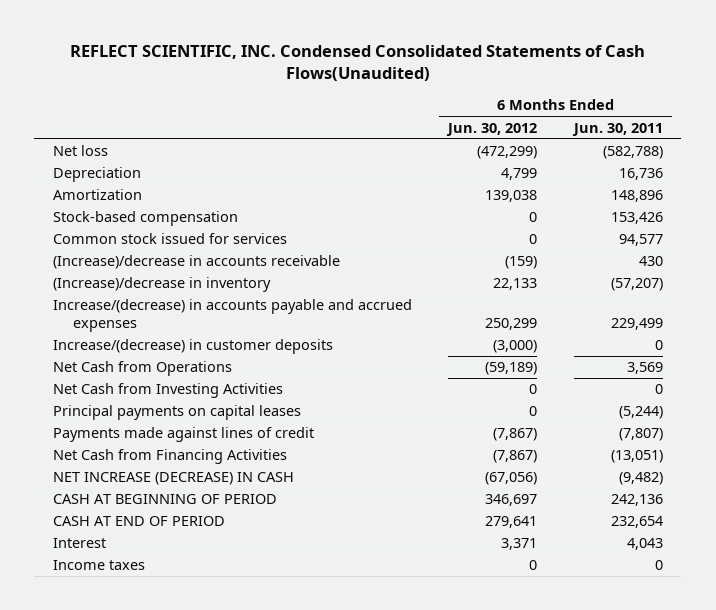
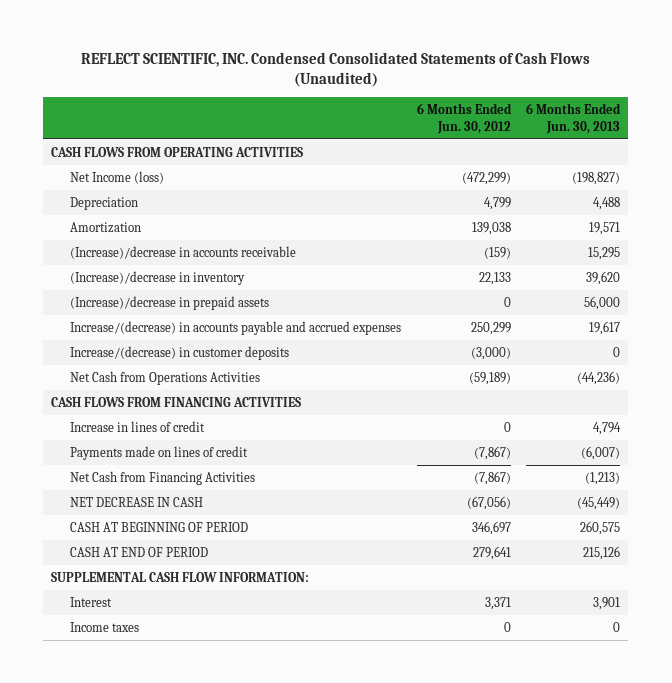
[69,44,645,82] REFLECT SCIENTIFIC, INC. Condensed Consolidated Statements of Cash Flows(Unaudited) -> [80,51,590,88] REFLECT SCIENTIFIC, INC. Condensed Consolidated Statements of Cash Flows (Unaudited)
[571,122,663,136] Jun. 30, 2011 -> none
none -> [526,103,622,134] 6 Months Ended Jun. 30, 2013
none -> [51,146,304,157] CASH FLOWS FROM OPERATING ACTIVITIES
[52,145,108,157] Net loss -> [69,170,164,184] Net Income (loss)
[52,211,238,227] Stock-based compensation -> none
[52,233,287,245] Common stock issued for services -> none
none -> [69,295,269,310] (Increase)/decrease in prepaid assets
[52,361,232,377] Net Cash from Operations -> none
[52,405,301,421] Principal payments on capital leases -> none
[52,383,283,399] Net Cash from Investing Activities -> [69,370,260,385] Net Cash from Operations Activities
[529,384,538,395] 0 -> [468,371,511,385] (59,189)
none -> [51,396,302,407] CASH FLOWS FROM FINANCING ACTIVITIES
none -> [69,420,205,432] Increase in lines of credit
[52,427,314,443] Payments made against lines of credit -> [69,445,248,460] Payments made on lines of credit
[52,472,294,486] NET INCREASE (DECREASE) IN CASH -> [69,496,203,507] NET DECREASE IN CASH
none -> [51,571,310,582] SUPPLEMENTAL CASH FLOW INFORMATION:

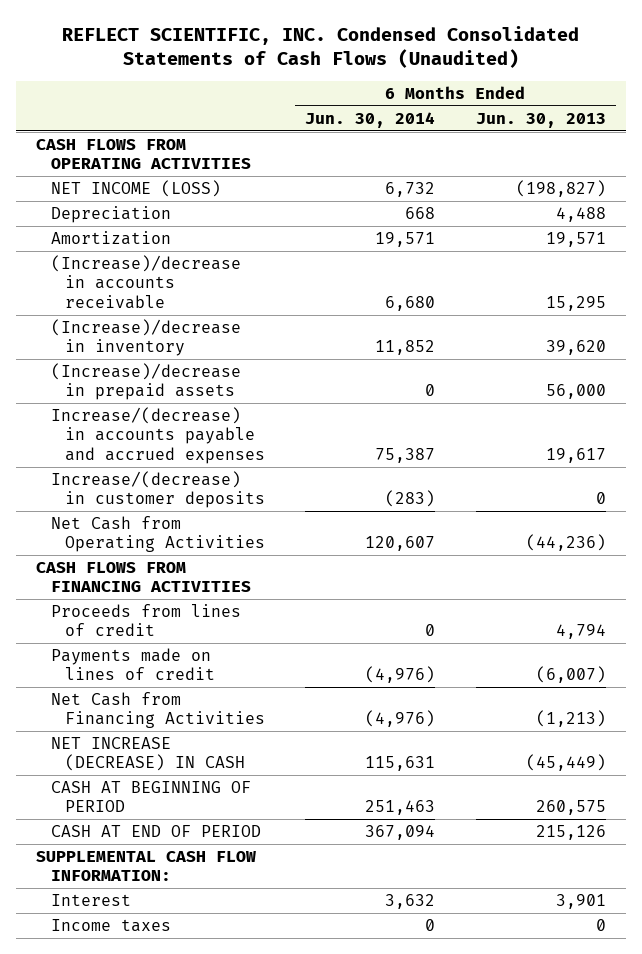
[416,103,512,134] 6 Months Ended Jun. 30, 2012 -> none
none -> [305,111,436,128] Jun. 30, 2014
[69,170,164,184] Net Income (loss) -> [50,179,221,197] NET INCOME (LOSS)
[69,370,260,385] Net Cash from Operations Activities -> [50,515,265,553] Net Cash from Operating Activities
[69,420,205,432] Increase in lines of credit -> [50,603,241,637] Proceeds from lines of credit
[69,496,203,507] NET DECREASE IN CASH -> [50,736,245,772] NET INCREASE (DECREASE) IN CASH

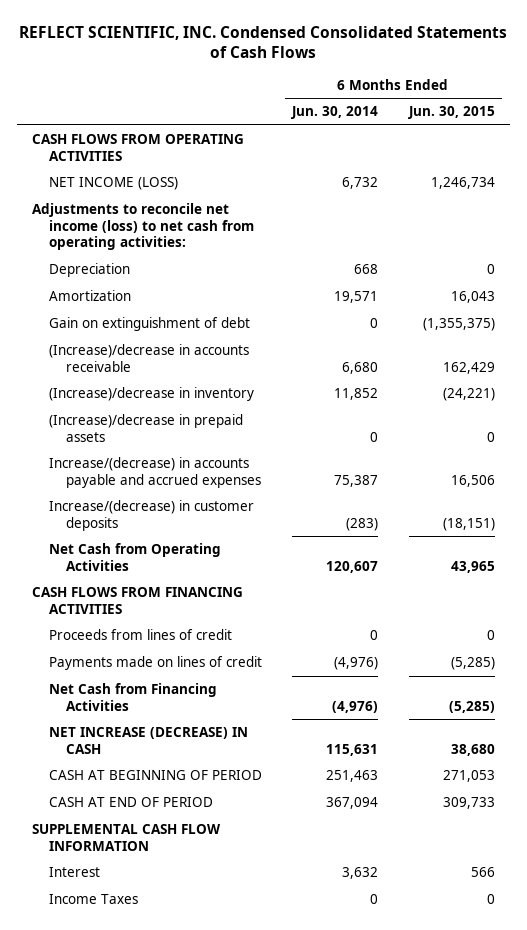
[62,25,580,69] REFLECT SCIENTIFIC, INC. Condensed Consolidated Statements of Cash Flows (Unaudited) -> [19,25,508,59] REFLECT SCIENTIFIC, INC. Condensed Consolidated Statements of Cash Flows
[475,112,606,128] Jun. 30, 2013 -> none
none -> [407,106,495,120] Jun. 30, 2015
none -> [32,203,255,251] Adjustments to reconcile net income (loss) to net cash from operating activities:
none -> [49,317,251,332] Gain on extinguishment of debt
[36,850,257,882] SUPPLEMENTAL CASH FLOW INFORMATION: -> [32,824,222,851] SUPPLEMENTAL CASH FLOW INFORMATION
[50,918,171,932] Income taxes -> [49,894,139,905] Income Taxes

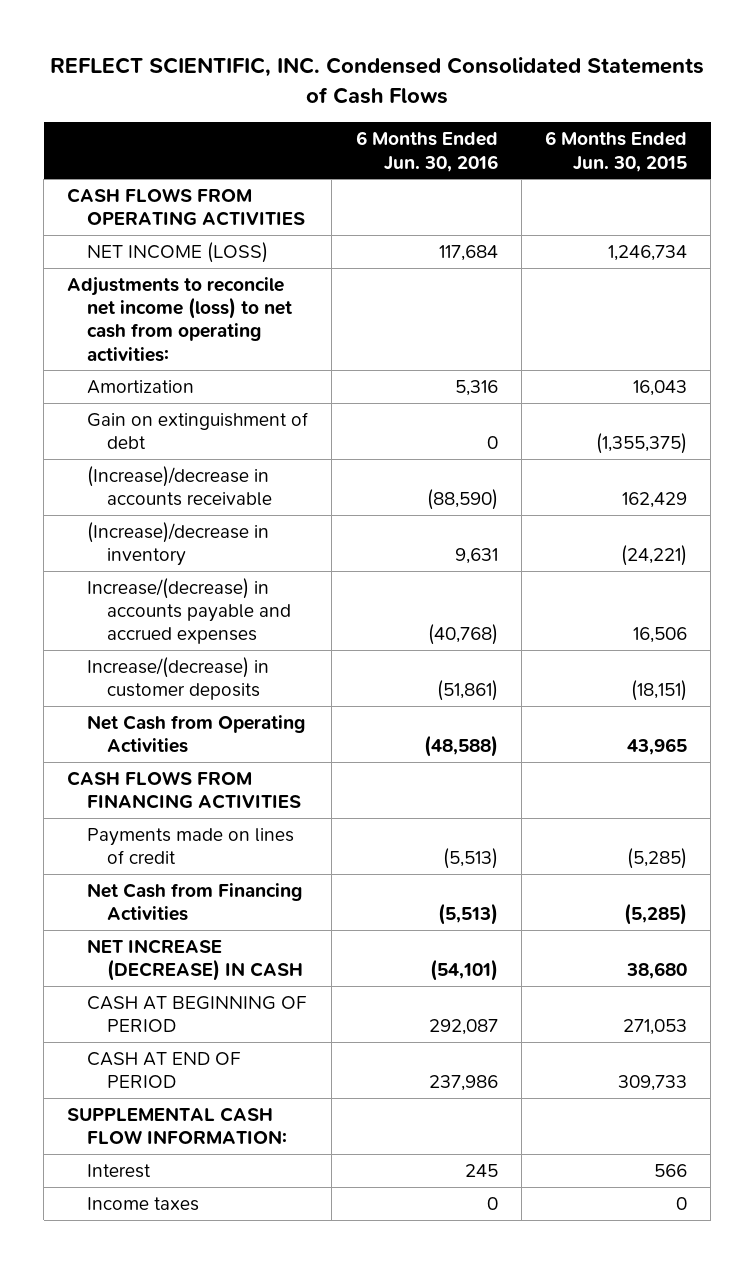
[291,106,379,120] Jun. 30, 2014 -> none
none -> [355,131,498,172] 6 Months Ended Jun. 30, 2016
[49,263,131,278] Depreciation -> none
[49,414,244,442] (Increase)/decrease in prepaid assets -> none
[49,629,233,641] Proceeds from lines of credit -> none
[32,824,222,851] SUPPLEMENTAL CASH FLOW INFORMATION -> [67,1106,288,1145] SUPPLEMENTAL CASH FLOW INFORMATION:
[49,894,139,905] Income Taxes -> [87,1196,200,1211] Income taxes

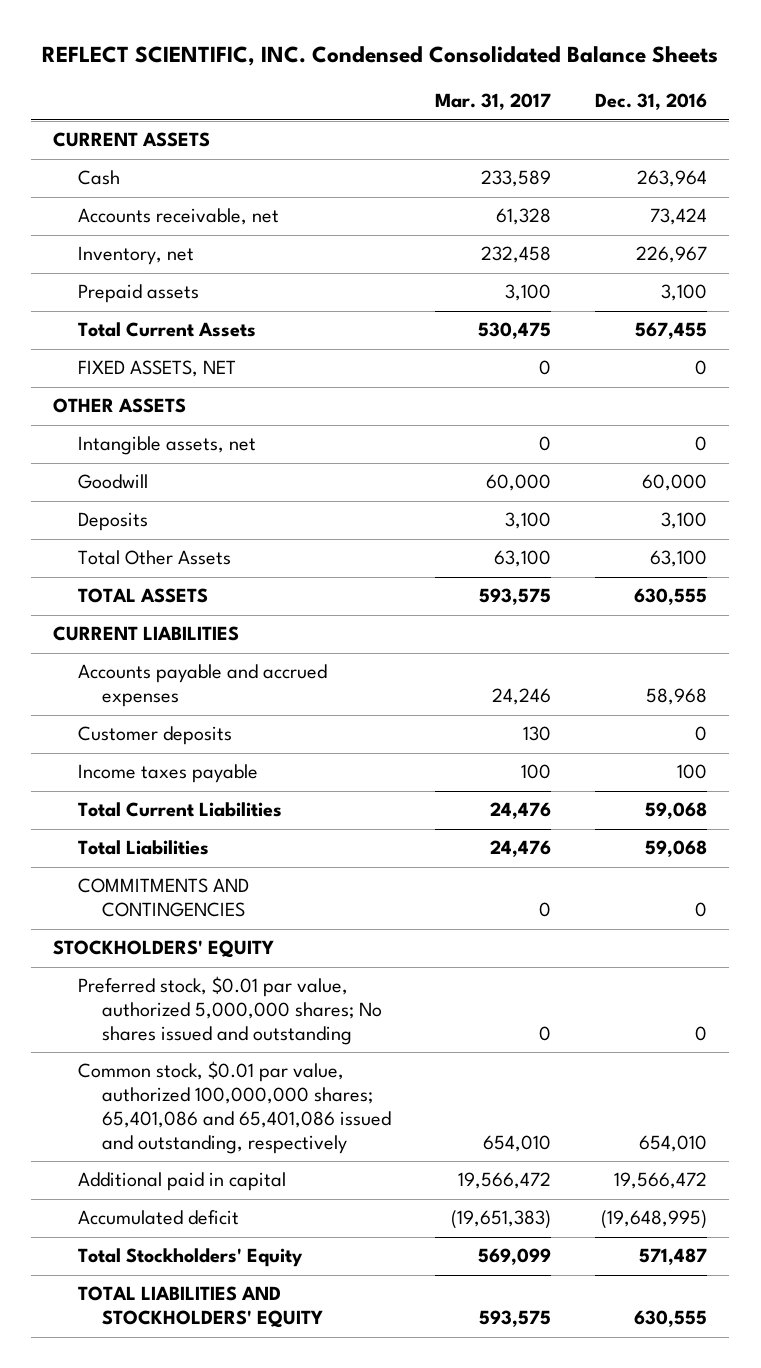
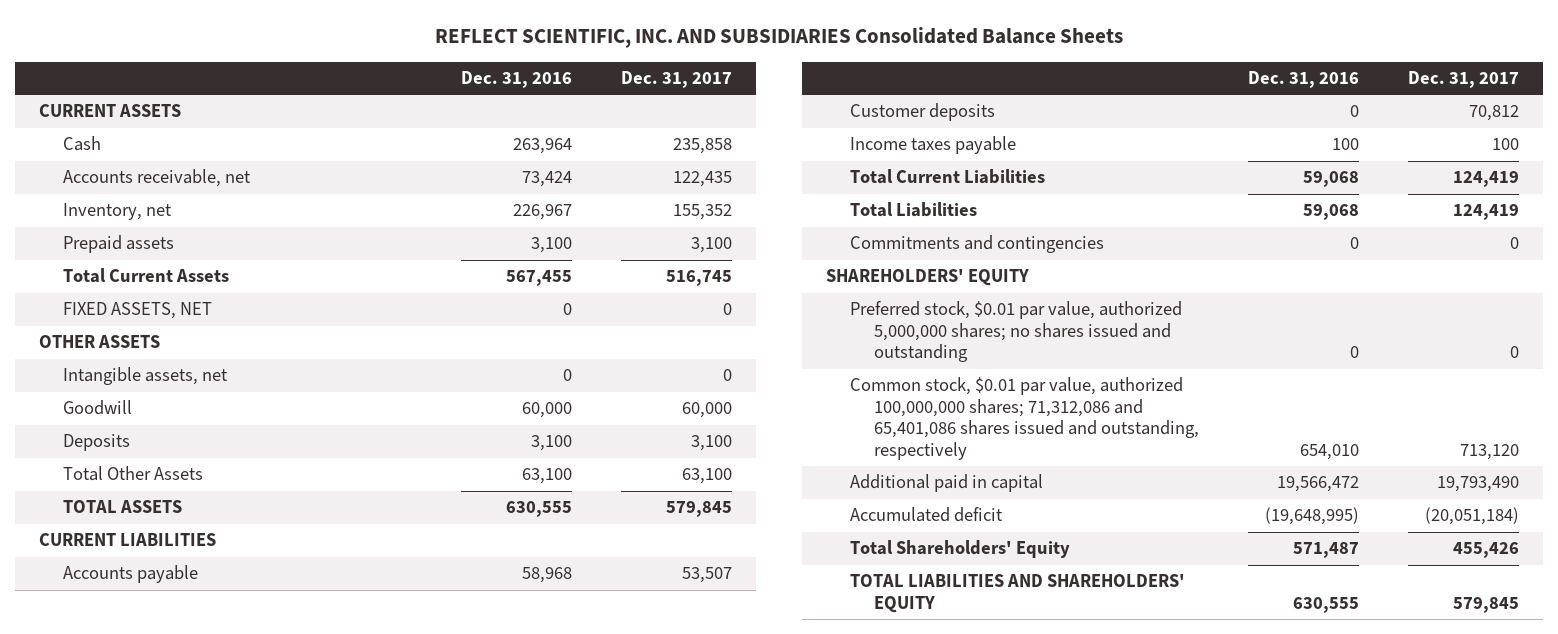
[42,46,719,67] REFLECT SCIENTIFIC, INC. Condensed Consolidated Balance Sheets -> [435,27,1124,49] REFLECT SCIENTIFIC, INC. AND SUBSIDIARIES Consolidated Balance Sheets
[435,93,552,111] Mar. 31, 2017 -> none
none -> [620,70,732,88] Dec. 31, 2017
[77,664,327,708] Accounts payable and accrued expenses -> [63,565,199,584] Accounts payable
[77,878,249,918] COMMITMENTS AND CONTINGENCIES -> [850,235,1105,254] Commitments and contingencies
[53,940,275,959] STOCKHOLDERS' EQUITY -> [826,269,1030,287] SHAREHOLDERS' EQUITY
[77,976,383,1045] Preferred stock, $0.01 par value, authorized 5,000,000 shares; No shares issued and outstanding -> [850,301,1183,363] Preferred stock, $0.01 par value, authorized 5,000,000 shares; no shares issued and outstanding
[77,1061,392,1154] Common stock, $0.01 par value, authorized 100,000,000 shares; 65,401,086 and 65,401,086 issued and outstanding, respectively -> [850,377,1199,460] Common stock, $0.01 par value, authorized 100,000,000 shares; 71,312,086 and 65,401,086 shares issued and outstanding, respectively
[77,1248,303,1268] Total Stockholders' Equity -> [850,540,1071,559] Total Shareholders' Equity
[77,1286,324,1329] TOTAL LIABILITIES AND STOCKHOLDERS' EQUITY -> [850,574,1186,613] TOTAL LIABILITIES AND SHAREHOLDERS' EQUITY

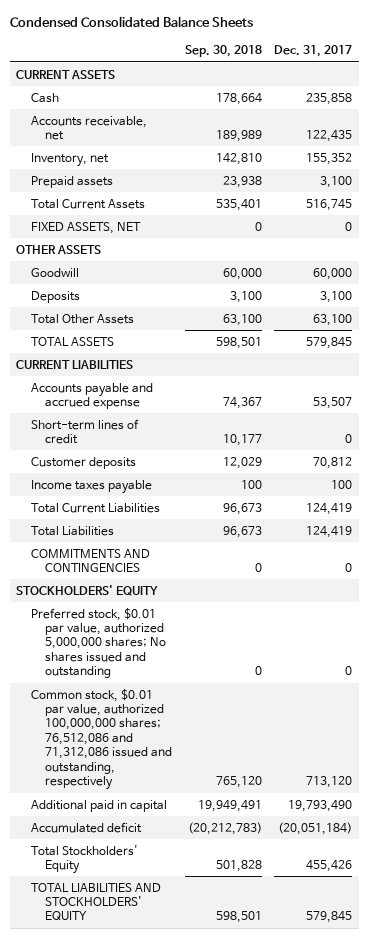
[435,27,1124,49] REFLECT SCIENTIFIC, INC. AND SUBSIDIARIES Consolidated Balance Sheets -> [9,16,253,28] Condensed Consolidated Balance Sheets
[460,70,572,88] Dec. 31, 2016 -> none
none -> [184,45,262,58] Sep. 30, 2018
[63,367,229,386] Intangible assets, net -> none
[63,565,199,584] Accounts payable -> [30,382,153,409] Accounts payable and accrued expense
none -> [30,418,139,444] Short-term lines of credit
[850,235,1105,254] Commitments and contingencies -> [30,548,150,572] COMMITMENTS AND CONTINGENCIES
[826,269,1030,287] SHAREHOLDERS' EQUITY -> [15,584,158,596] STOCKHOLDERS' EQUITY
[850,301,1183,363] Preferred stock, $0.01 par value, authorized 5,000,000 shares; no shares issued and outstanding -> [30,607,167,679] Preferred stock, $0.01 par value, authorized 5,000,000 shares; No shares issued and outstanding
[850,377,1199,460] Common stock, $0.01 par value, authorized 100,000,000 shares; 71,312,086 and 65,401,086 shares issued and outstanding, respectively -> [30,688,173,791] Common stock, $0.01 par value, authorized 100,000,000 shares; 76,512,086 and 71,312,086 issued and outstanding, respectively
[850,540,1071,559] Total Shareholders' Equity -> [30,844,138,874] Total Stockholders' Equity
[850,574,1186,613] TOTAL LIABILITIES AND SHAREHOLDERS' EQUITY -> [30,882,161,921] TOTAL LIABILITIES AND STOCKHOLDERS' EQUITY

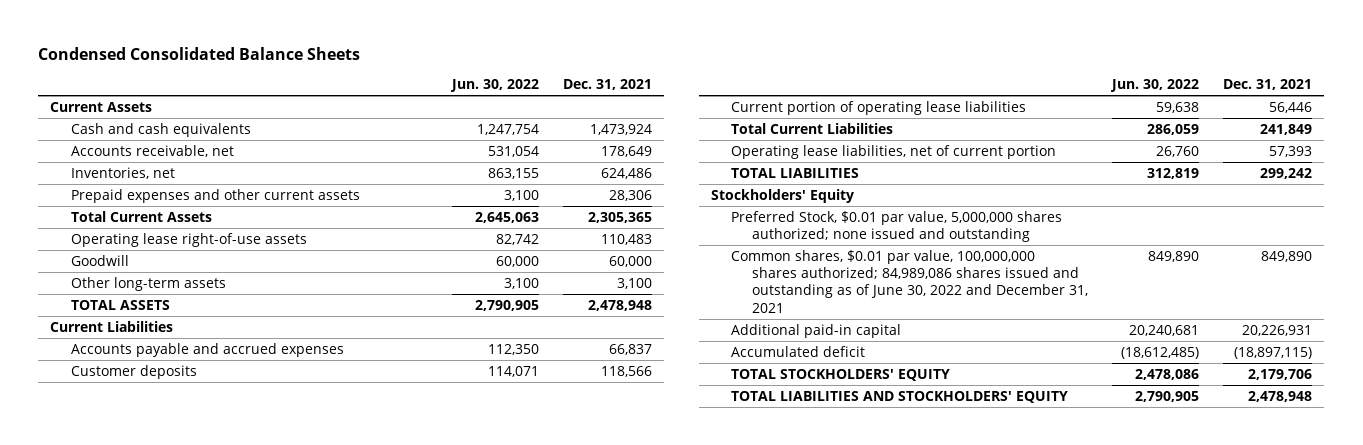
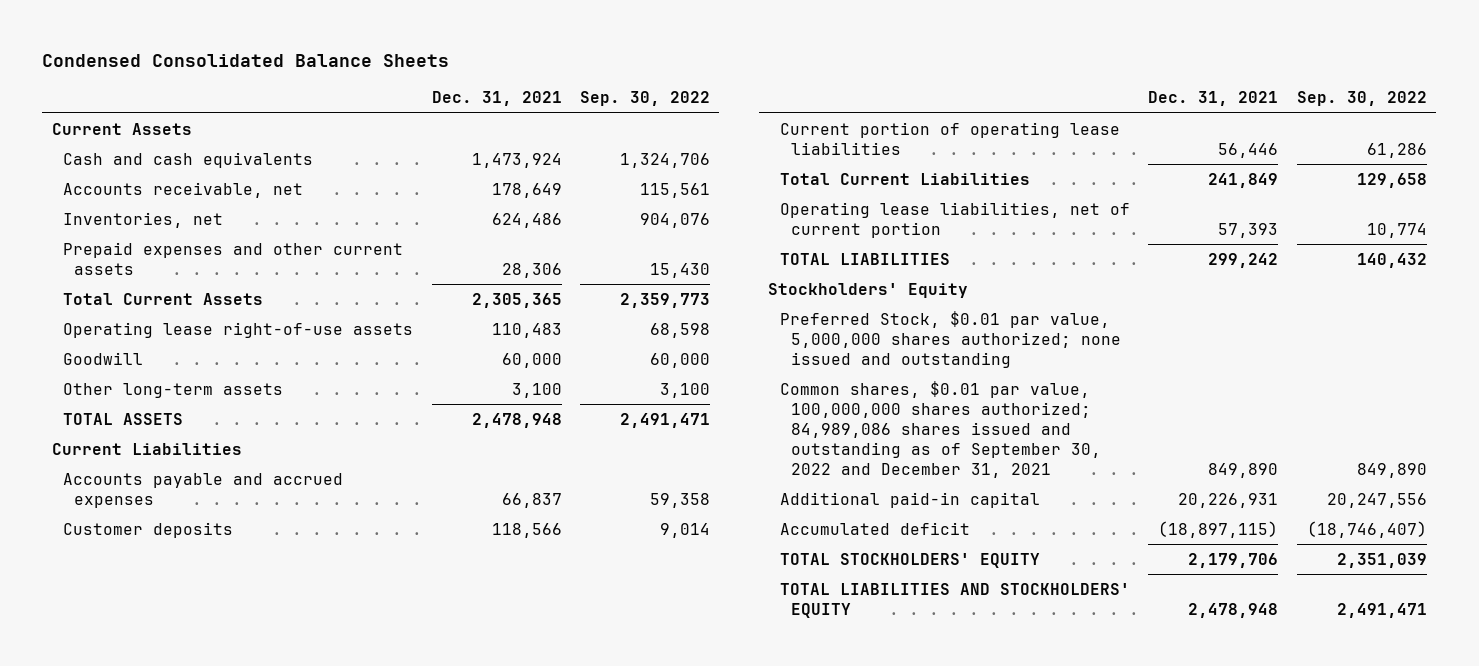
[449,79,539,93] Jun. 30, 2022 -> none
none -> [580,91,711,107] Sep. 30, 2022
[731,249,1089,313] Common shares, $0.01 par value, 100,000,000 shares authorized; 84,989,086 shares issued and outstanding as of June 30, 2022 and December 31, 2021 -> [779,380,1102,478] Common shares, $0.01 par value, 100,000,000 shares authorized; 84,989,086 shares issued and outstanding as of September 30, 2022 and December 31, 2021

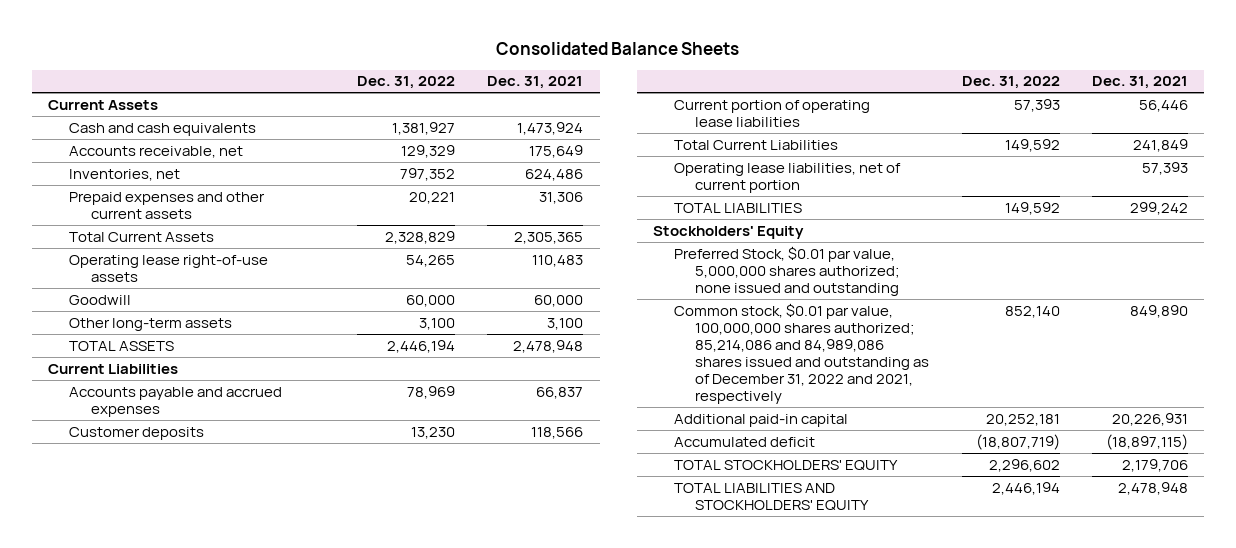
[42,53,450,67] Condensed Consolidated Balance Sheets -> [496,41,740,55] Consolidated Balance Sheets
[580,91,711,107] Sep. 30, 2022 -> none
none -> [357,76,456,90] Dec. 31, 2022
[491,182,562,198] 178,649 -> [529,144,584,158] 175,649
[501,262,562,278] 28,306 -> [539,191,584,204] 31,306
[779,380,1102,478] Common shares, $0.01 par value, 100,000,000 shares authorized; 84,989,086 shares issued and outstanding as of September 30, 2022 and December 31, 2021 -> [674,302,930,405] Common stock, $0.01 par value, 100,000,000 shares authorized; 85,214,086 and 84,989,086 shares issued and outstanding as of December 31, 2022 and 2021, respectively

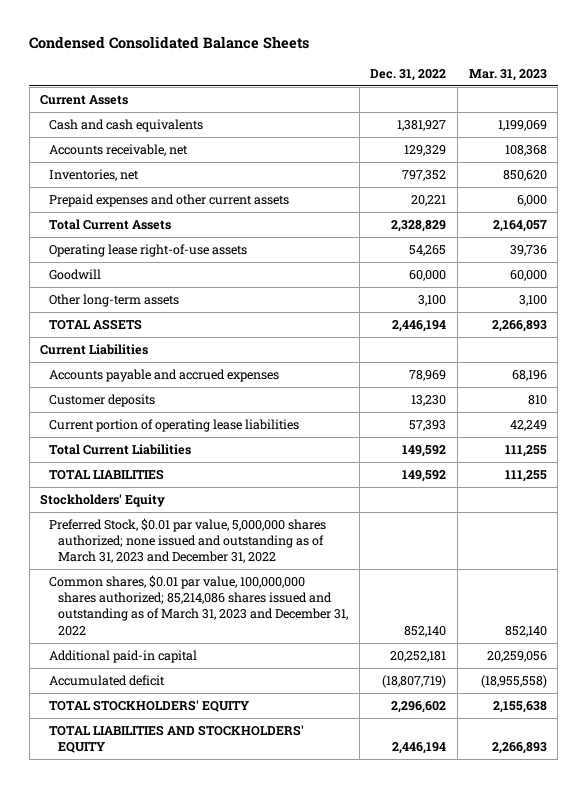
[496,41,740,55] Consolidated Balance Sheets -> [29,36,310,50] Condensed Consolidated Balance Sheets
[487,76,584,90] Dec. 31, 2021 -> none
none -> [468,68,547,81] Mar. 31, 2023
[674,162,902,193] Operating lease liabilities, net of current portion -> none
[674,245,901,296] Preferred Stock, $0.01 par value, 5,000,000 shares authorized; none issued and outstanding -> [49,517,327,564] Preferred Stock, $0.01 par value, 5,000,000 shares authorized; none issued and outstanding as of March 31, 2023 and December 31, 2022
[674,302,930,405] Common stock, $0.01 par value, 100,000,000 shares authorized; 85,214,086 and 84,989,086 shares issued and outstanding as of December 31, 2022 and 2021, respectively -> [49,574,349,636] Common shares, $0.01 par value, 100,000,000 shares authorized; 85,214,086 shares issued and outstanding as of March 31, 2023 and December 31, 2022

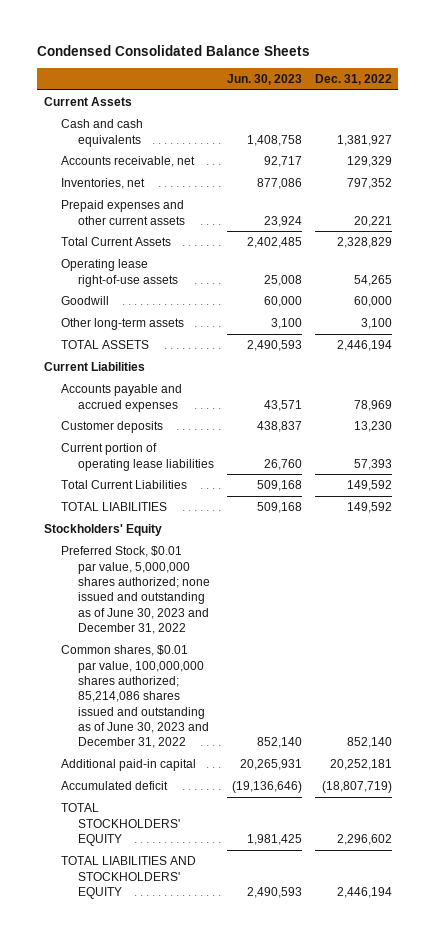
[468,68,547,81] Mar. 31, 2023 -> none
none -> [227,73,303,85] Jun. 30, 2023
[49,517,327,564] Preferred Stock, $0.01 par value, 5,000,000 shares authorized; none issued and outstanding as of March 31, 2023 and December 31, 2022 -> [61,546,211,634] Preferred Stock, $0.01 par value, 5,000,000 shares authorized; none issued and outstanding as of June 30, 2023 and December 31, 2022
[49,574,349,636] Common shares, $0.01 par value, 100,000,000 shares authorized; 85,214,086 shares issued and outstanding as of March 31, 2023 and December 31, 2022 -> [61,645,210,749] Common shares, $0.01 par value, 100,000,000 shares authorized; 85,214,086 shares issued and outstanding as of June 30, 2023 and December 31, 2022

